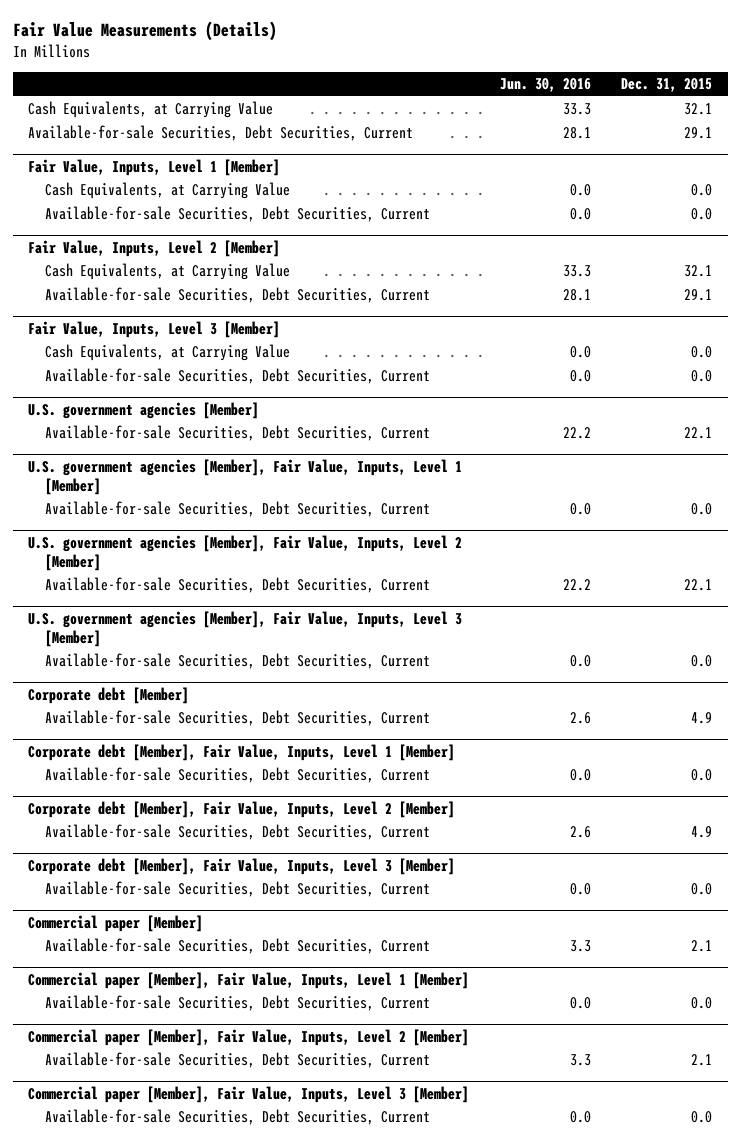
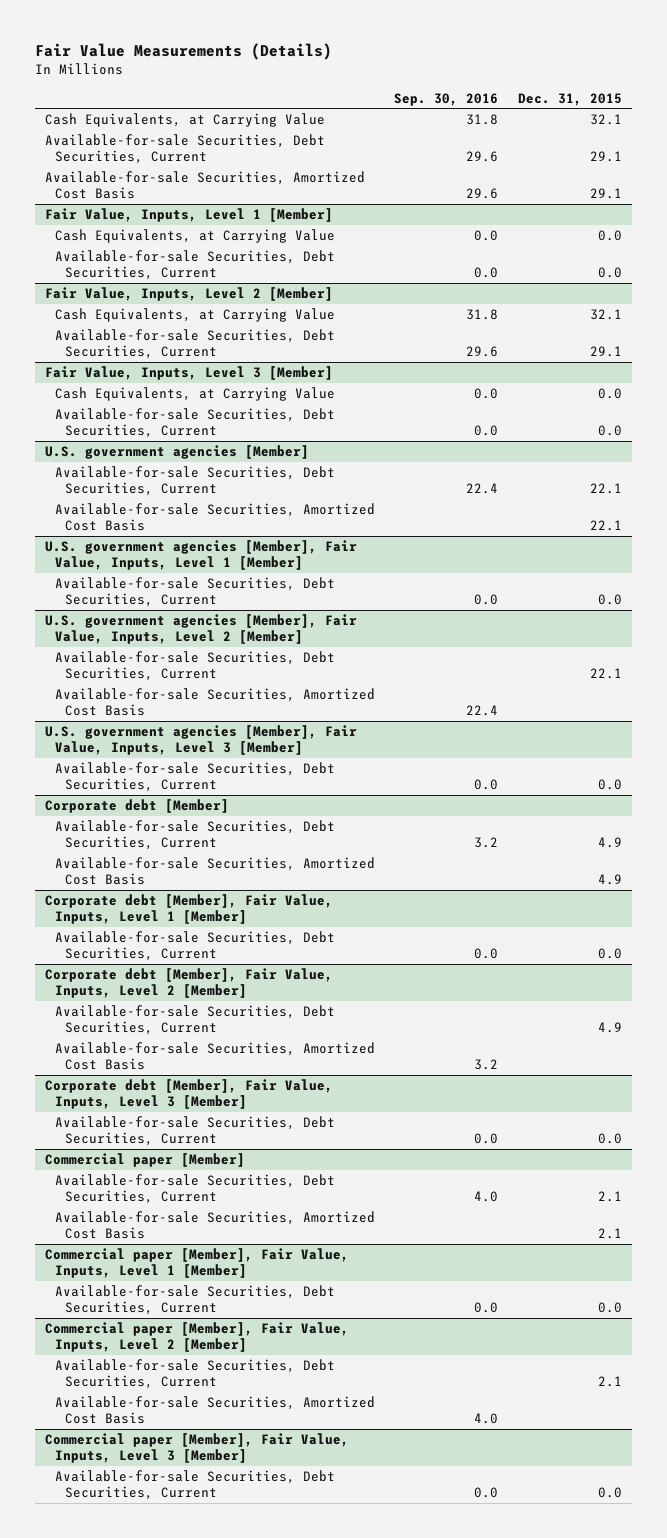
[499,78,591,93] Jun. 30, 2016 -> none
none -> [394,92,499,106] Sep. 30, 2016
none -> [44,171,365,200] Available-for-sale Securities, Amortized Cost Basis
none -> [54,503,375,532] Available-for-sale Securities, Amortized Cost Basis
none -> [54,688,375,717] Available-for-sale Securities, Amortized Cost Basis
none -> [54,857,375,886] Available-for-sale Securities, Amortized Cost Basis
none -> [54,1042,375,1071] Available-for-sale Securities, Amortized Cost Basis
none -> [54,1211,375,1240] Available-for-sale Securities, Amortized Cost Basis
none -> [54,1396,375,1425] Available-for-sale Securities, Amortized Cost Basis

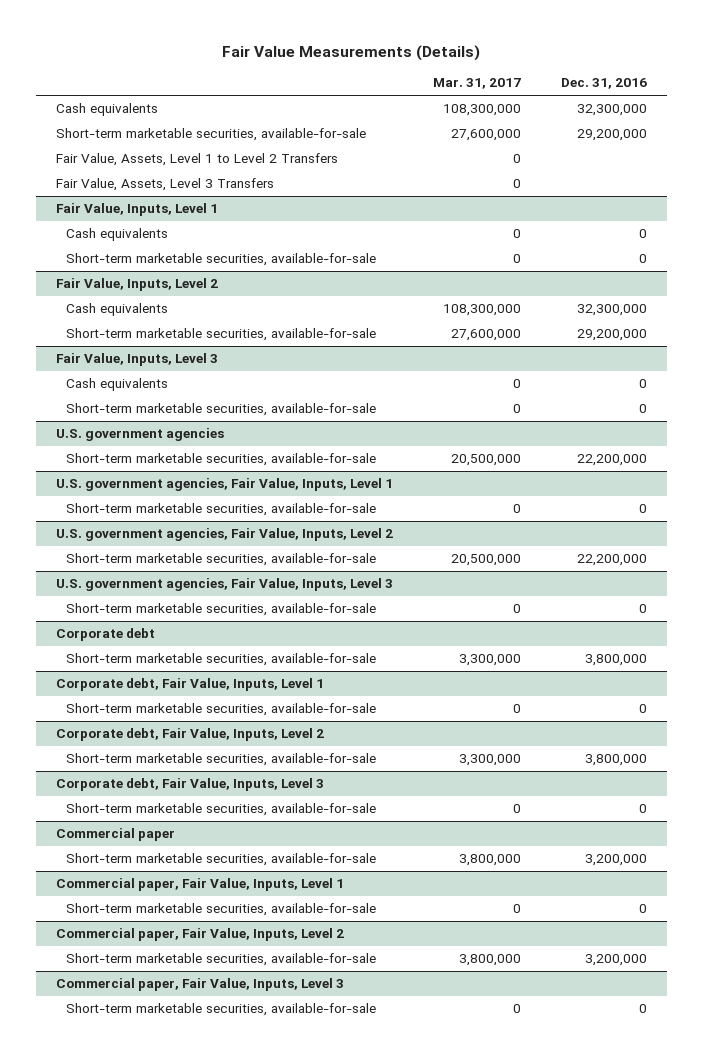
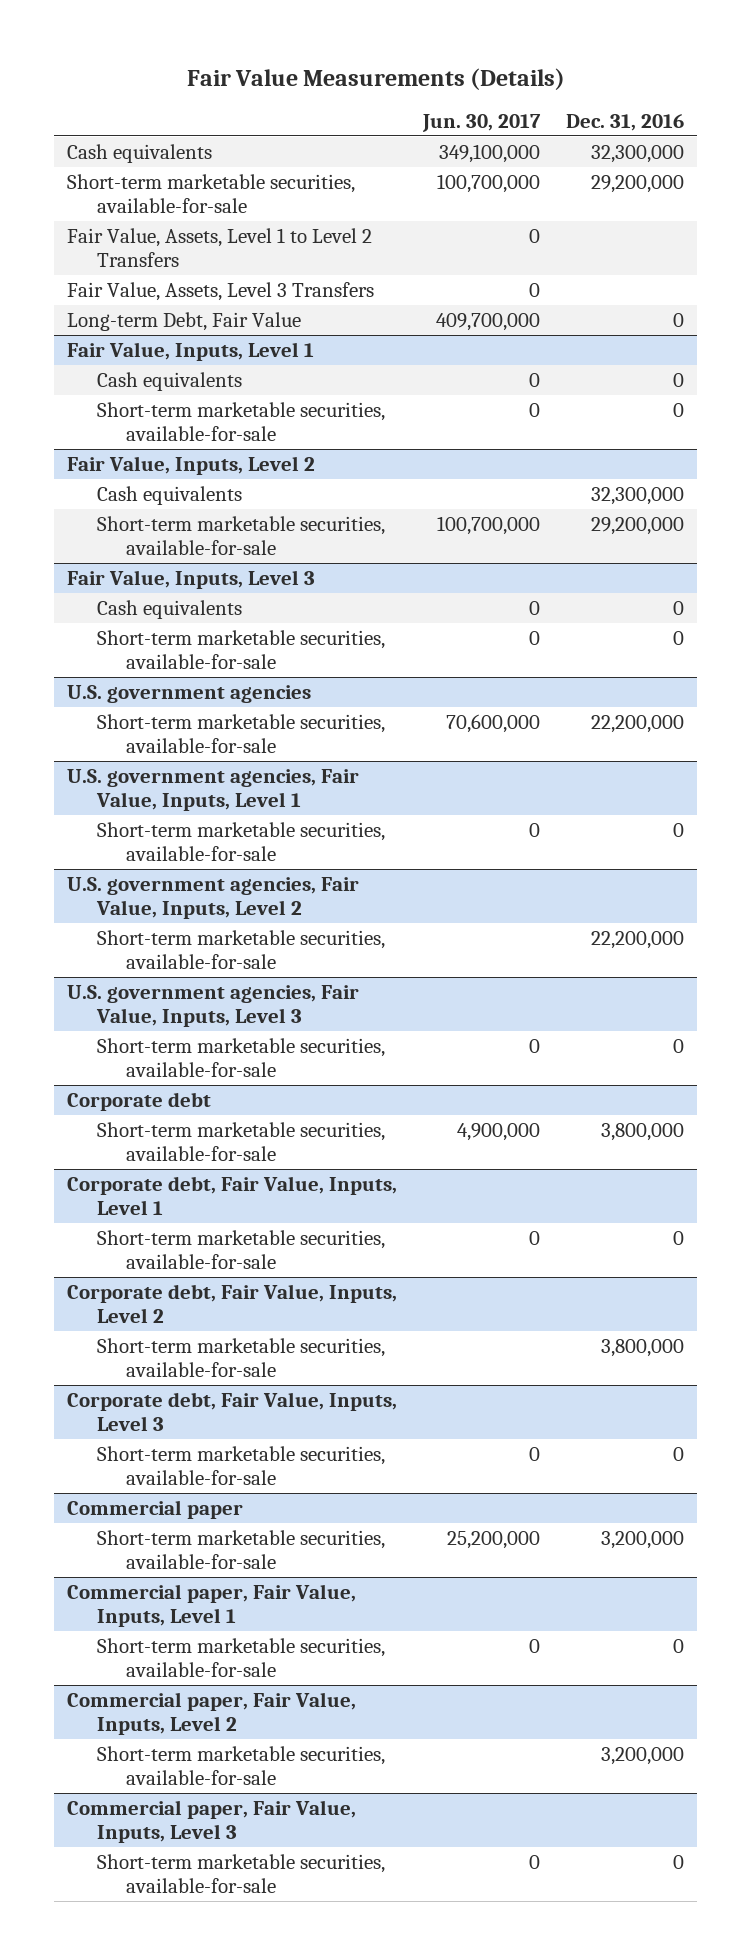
[432,78,521,90] Mar. 31, 2017 -> none
none -> [422,113,542,132] Jun. 30, 2017
none -> [67,311,302,331] Long-term Debt, Fair Value

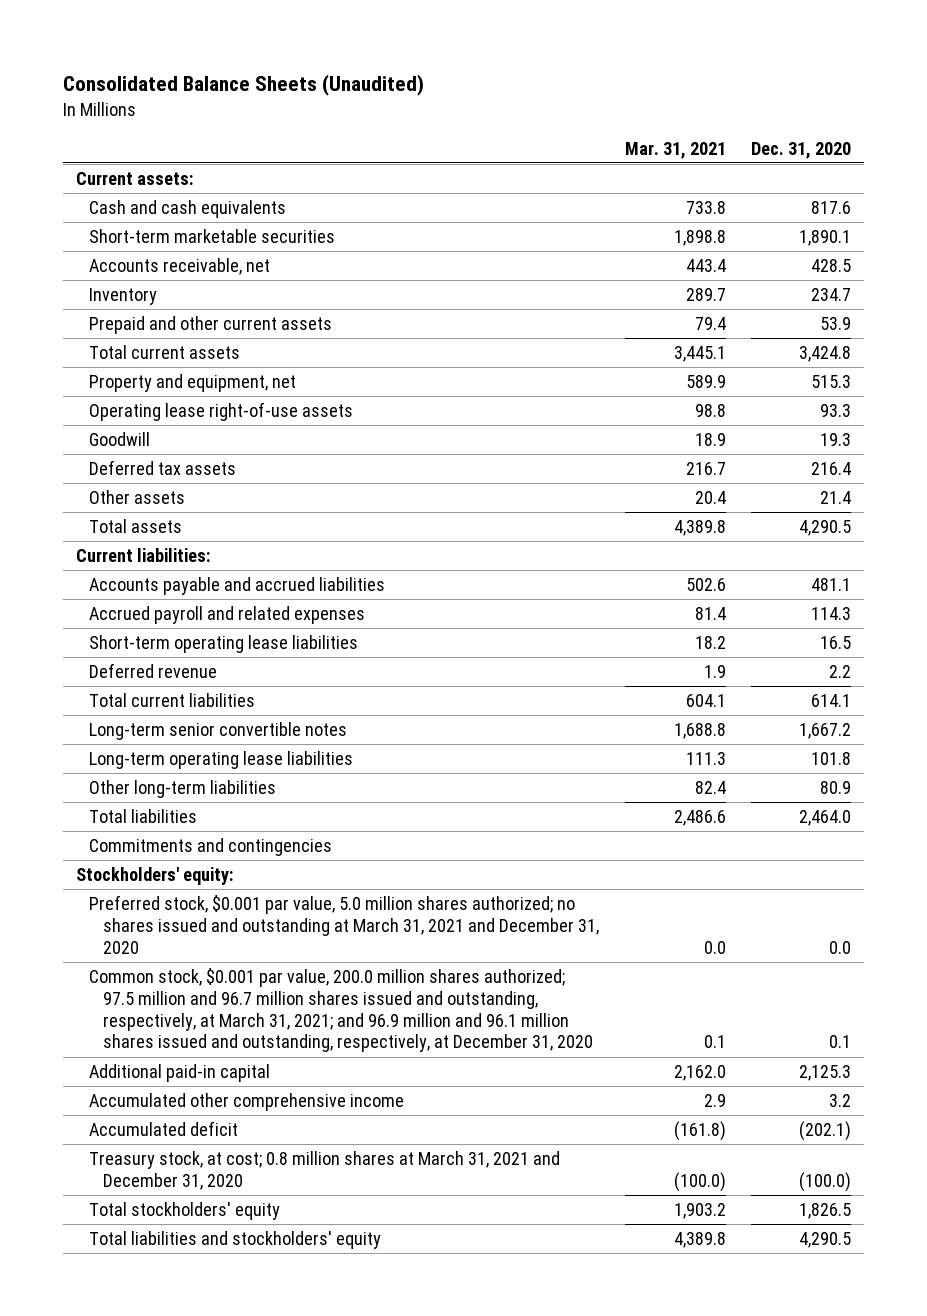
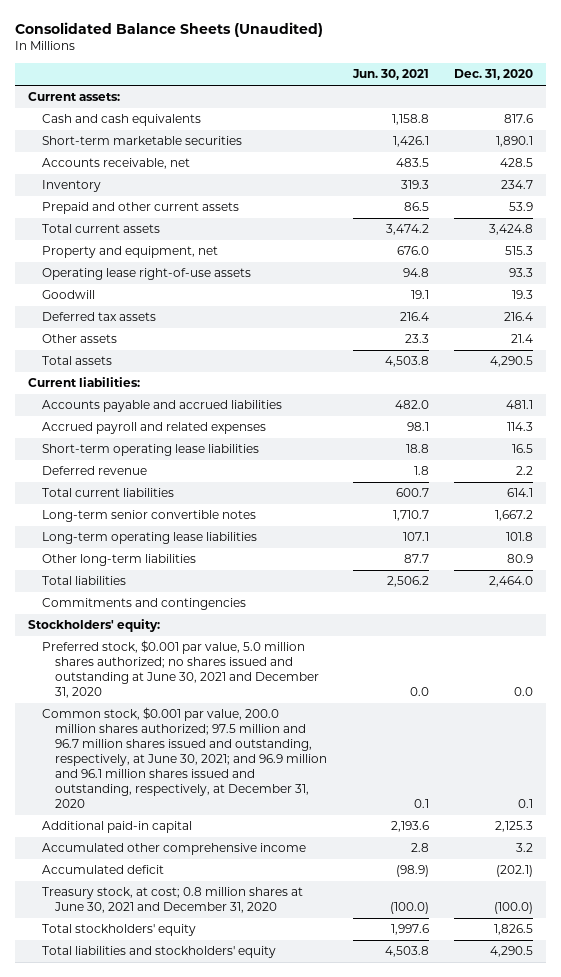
[624,141,726,159] Mar. 31, 2021 -> none
none -> [351,69,429,81] Jun. 30, 2021
[89,895,600,954] Preferred stock, $0.001 par value, 5.0 million shares authorized; no shares issued and outstanding at March 31, 2021 and December 31, 2020 -> [41,640,319,699] Preferred stock, $0.001 par value, 5.0 million shares authorized; no shares issued and outstanding at June 30, 2021 and December 31, 2020
[89,968,594,1053] Common stock, $0.001 par value, 200.0 million shares authorized; 97.5 million and 96.7 million shares issued and outstanding, respectively, at March 31, 2021; and 96.9 million and 96.1 million shares issued and outstanding, respectively, at December 31, 2020 -> [41,707,327,809] Common stock, $0.001 par value, 200.0 million shares authorized; 97.5 million and 96.7 million shares issued and outstanding, respectively, at June 30, 2021; and 96.9 million and 96.1 million shares issued and outstanding, respectively, at December 31, 2020
[89,1151,561,1190] Treasury stock, at cost; 0.8 million shares at March 31, 2021 and December 31, 2020 -> [41,887,303,914] Treasury stock, at cost; 0.8 million shares at June 30, 2021 and December 31, 2020

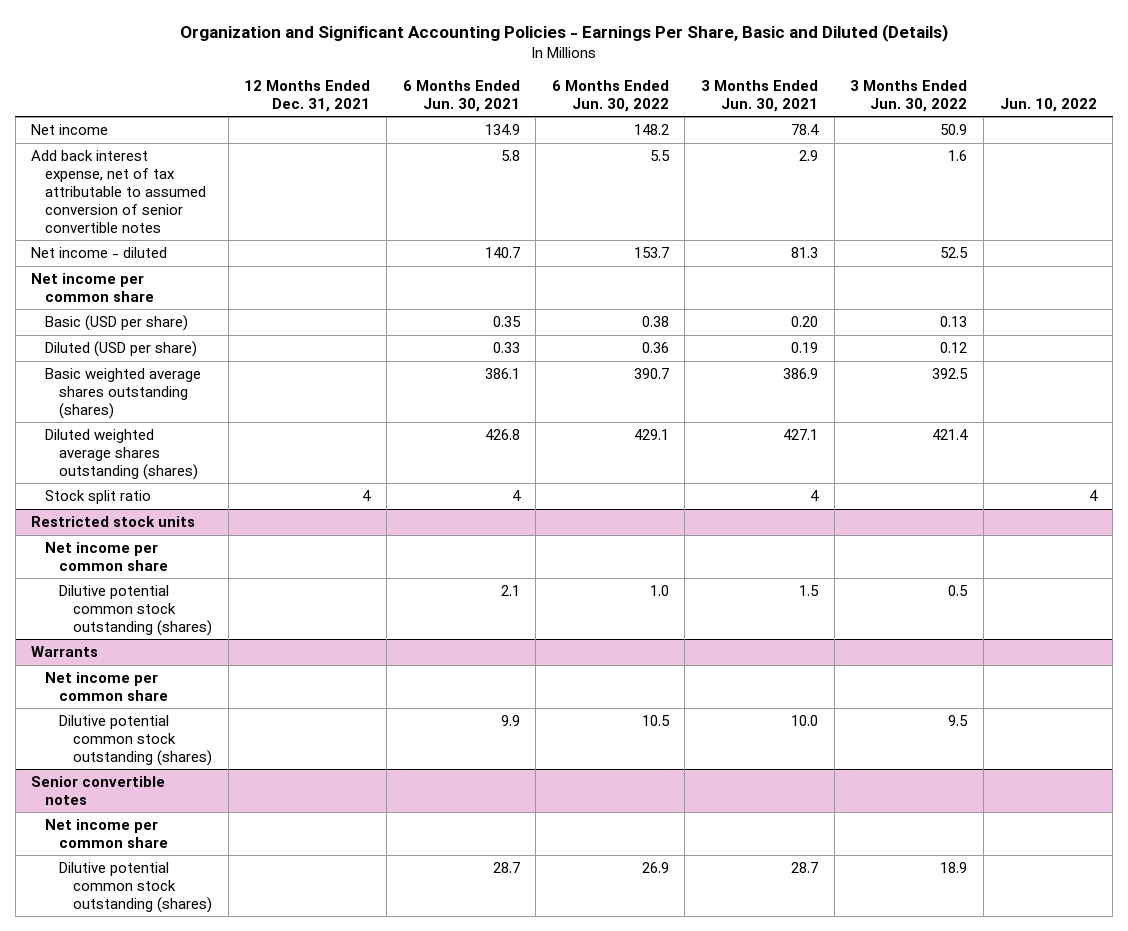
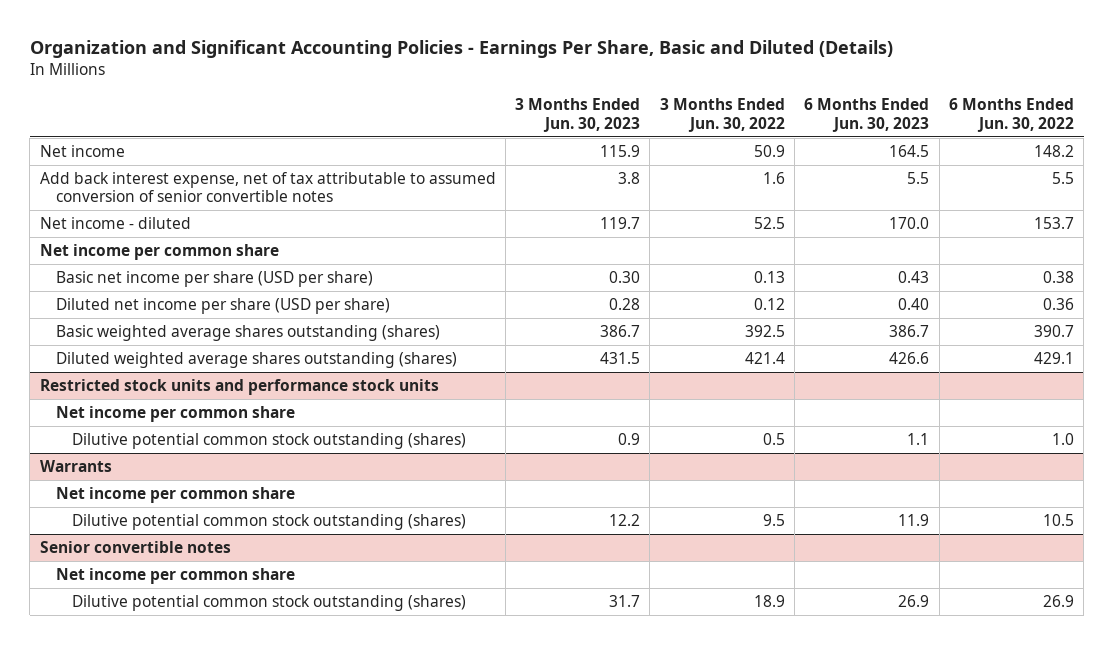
[244,79,371,112] 12 Months Ended Dec. 31, 2021 -> none
[402,79,520,112] 6 Months Ended Jun. 30, 2021 -> none
[701,79,819,112] 3 Months Ended Jun. 30, 2021 -> none
[999,97,1097,112] Jun. 10, 2022 -> none
none -> [515,98,641,132] 3 Months Ended Jun. 30, 2023
none -> [804,98,930,132] 6 Months Ended Jun. 30, 2023
[45,314,189,331] Basic (USD per share) -> [55,271,373,288] Basic net income per share (USD per share)
[45,340,198,357] Diluted (USD per share) -> [55,298,390,315] Diluted net income per share (USD per share)
[45,489,152,504] Stock split ratio -> none
[31,515,196,527] Restricted stock units -> [39,379,439,396] Restricted stock units and performance stock units

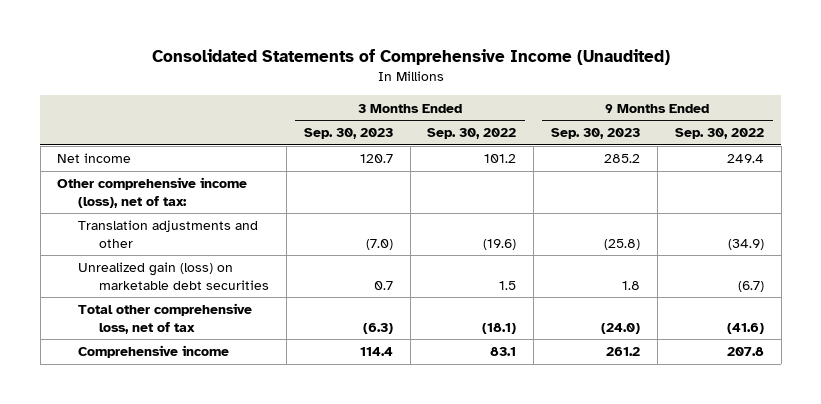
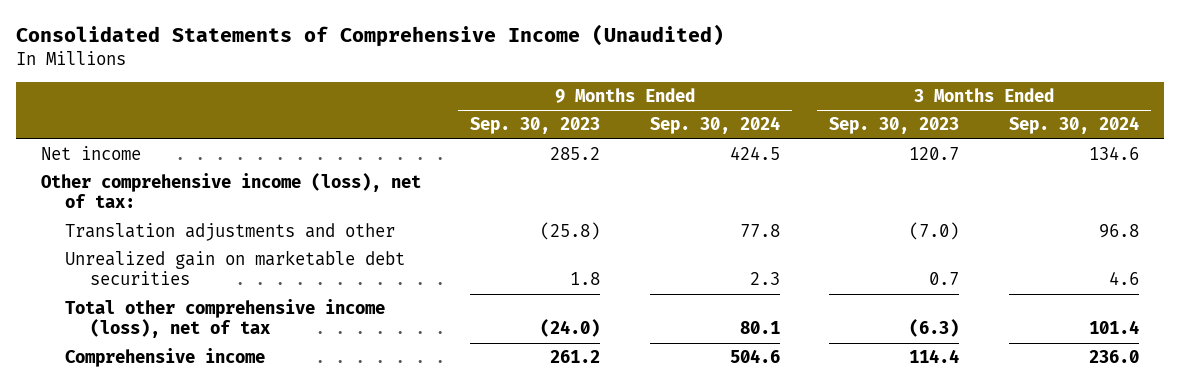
[427,128,517,140] Sep. 30, 2022 -> none
[674,128,764,140] Sep. 30, 2022 -> none
none -> [649,116,780,135] Sep. 30, 2024
none -> [1009,116,1140,135] Sep. 30, 2024
[78,262,269,290] Unrealized gain (loss) on marketable debt securities -> [65,250,406,286] Unrealized gain on marketable debt securities
[78,303,253,334] Total other comprehensive loss, net of tax -> [65,299,386,339] Total other comprehensive income (loss), net of tax

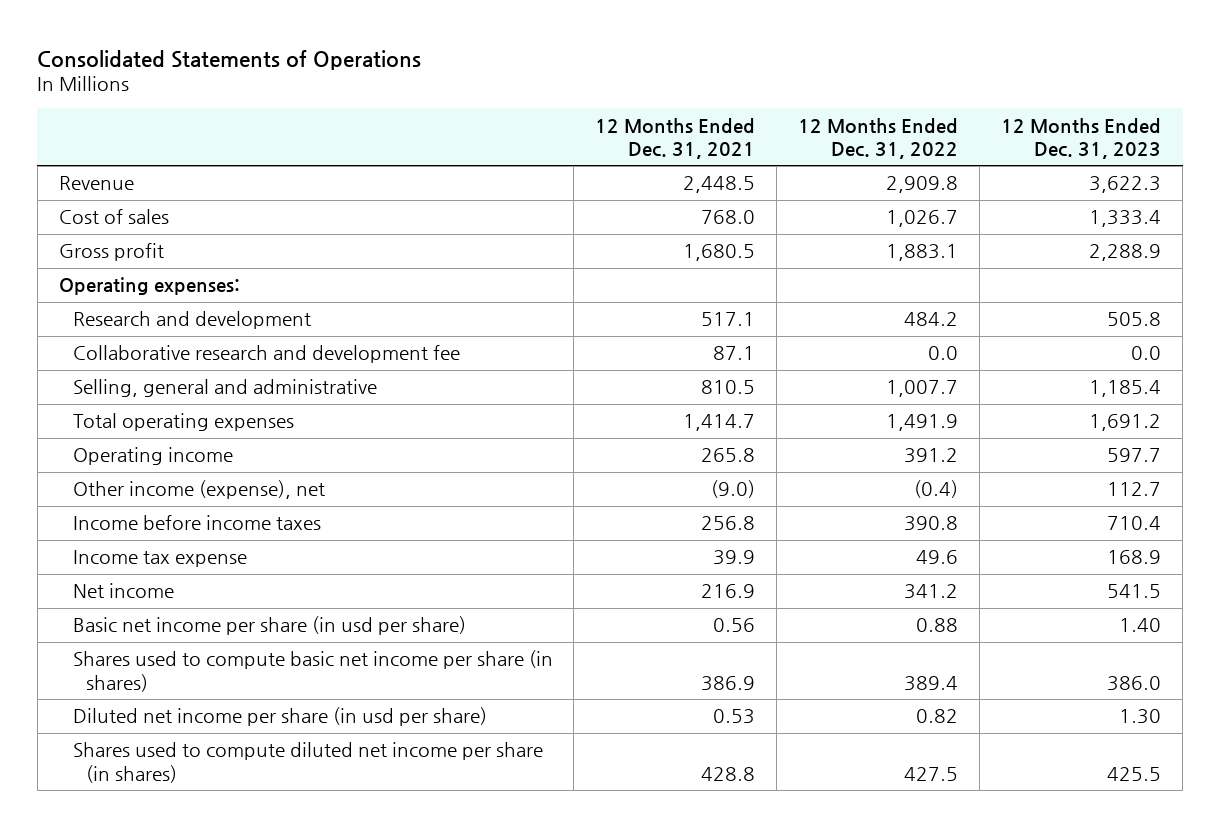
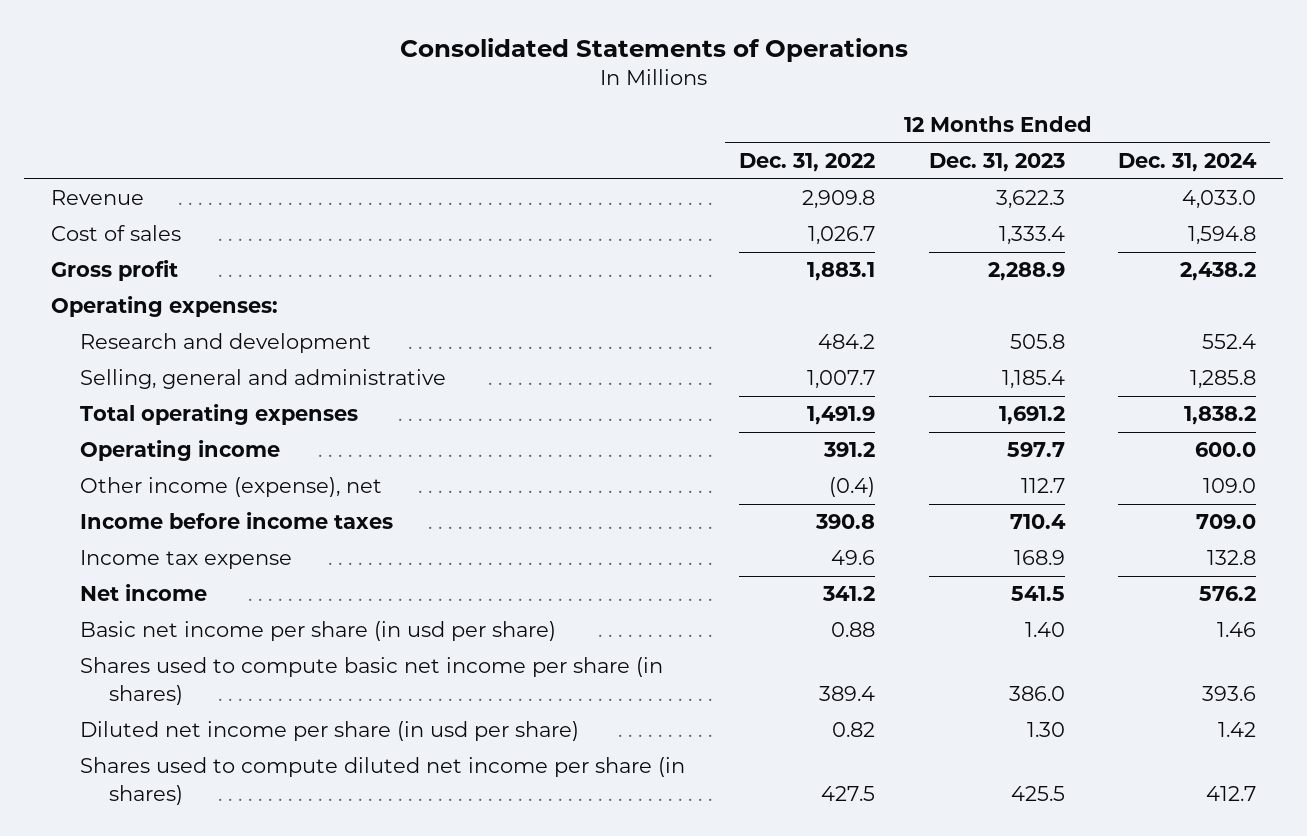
[595,117,756,160] 12 Months Ended Dec. 31, 2021 -> none
none -> [1118,152,1258,172] Dec. 31, 2024
[72,345,460,364] Collaborative research and development fee -> none

